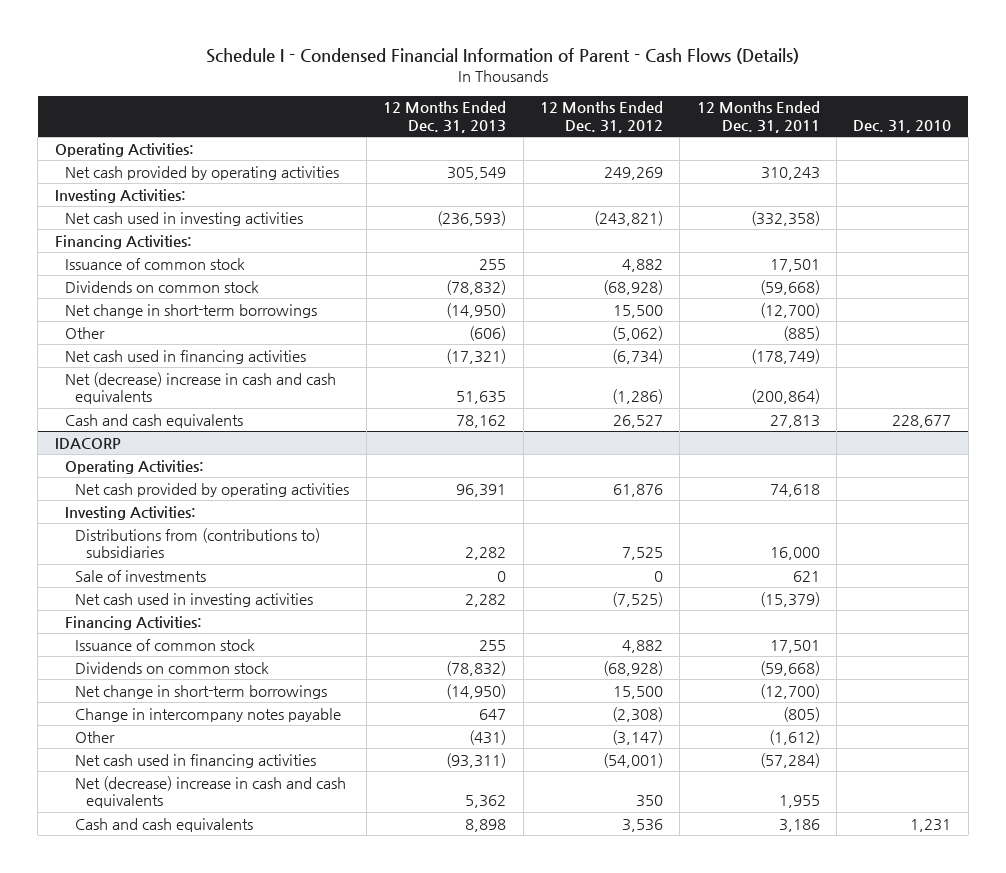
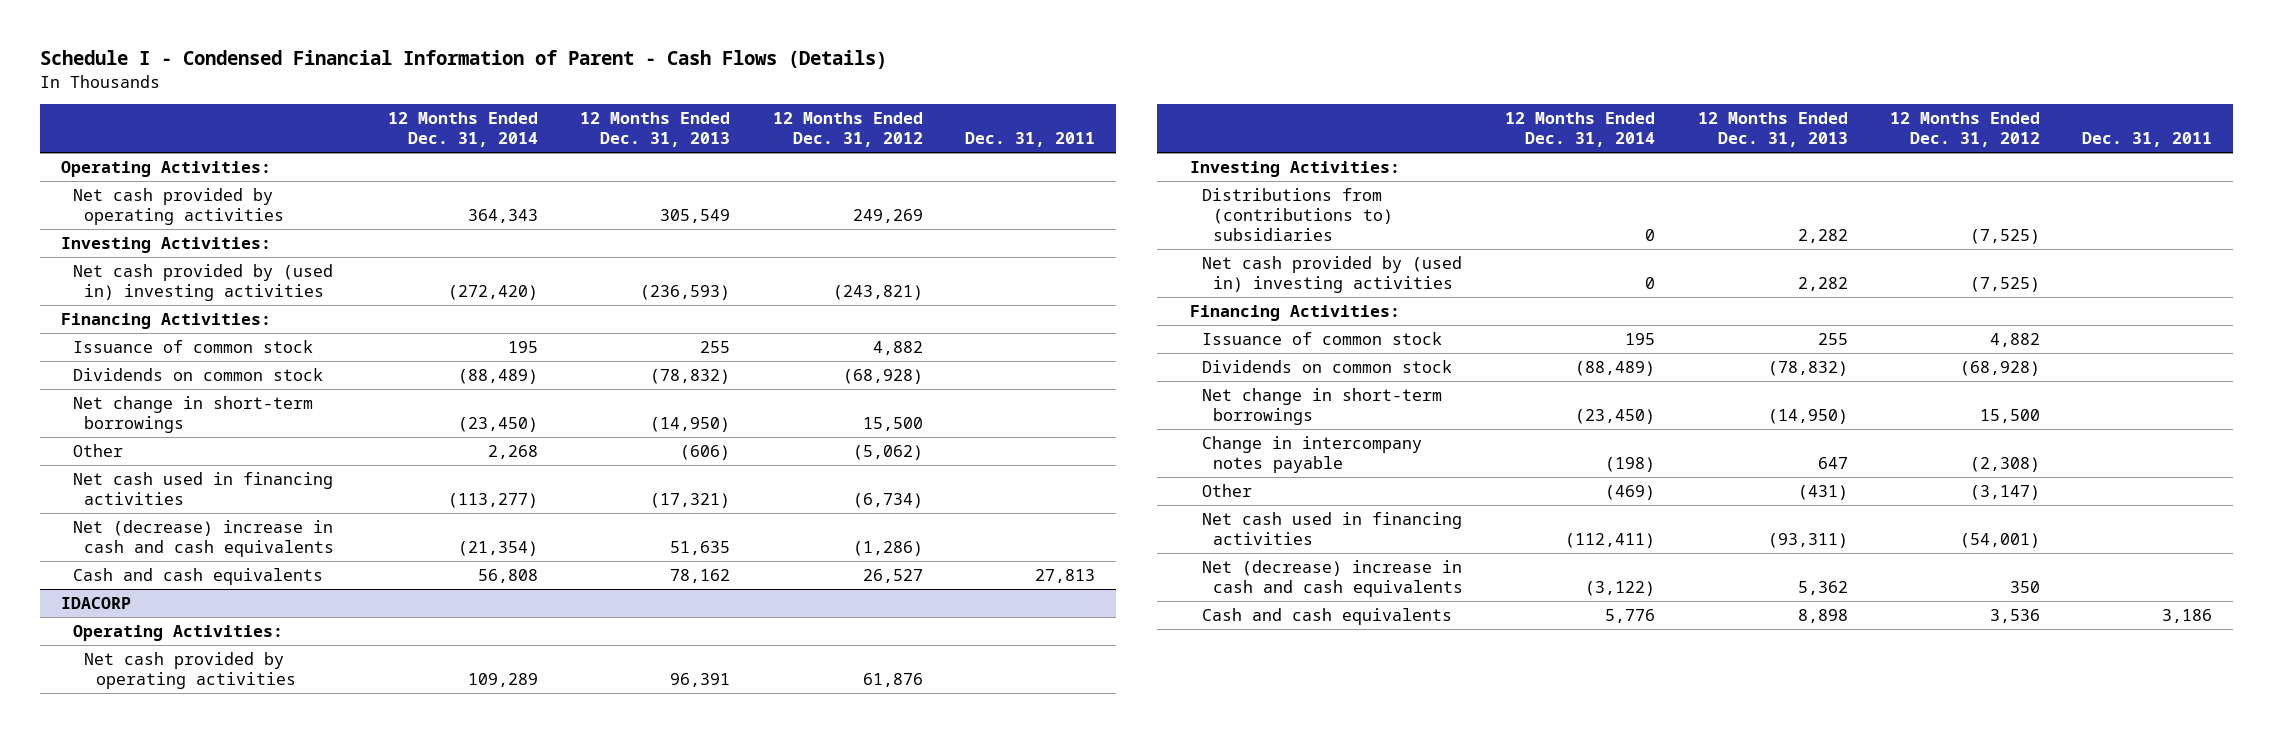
[696,101,820,133] 12 Months Ended Dec. 31, 2011 -> none
[853,119,952,133] Dec. 31, 2010 -> none
none -> [388,112,539,148] 12 Months Ended Dec. 31, 2014
none -> [964,132,1095,148] Dec. 31, 2011
[64,211,303,226] Net cash used in investing activities -> [72,263,333,302] Net cash provided by (used in) investing activities
[75,569,207,582] Sale of investments -> none
[621,547,663,561] 7,525 -> [1969,229,2040,245] (7,525)
[75,592,314,607] Net cash used in investing activities -> [1201,255,1462,294] Net cash provided by (used in) investing activities

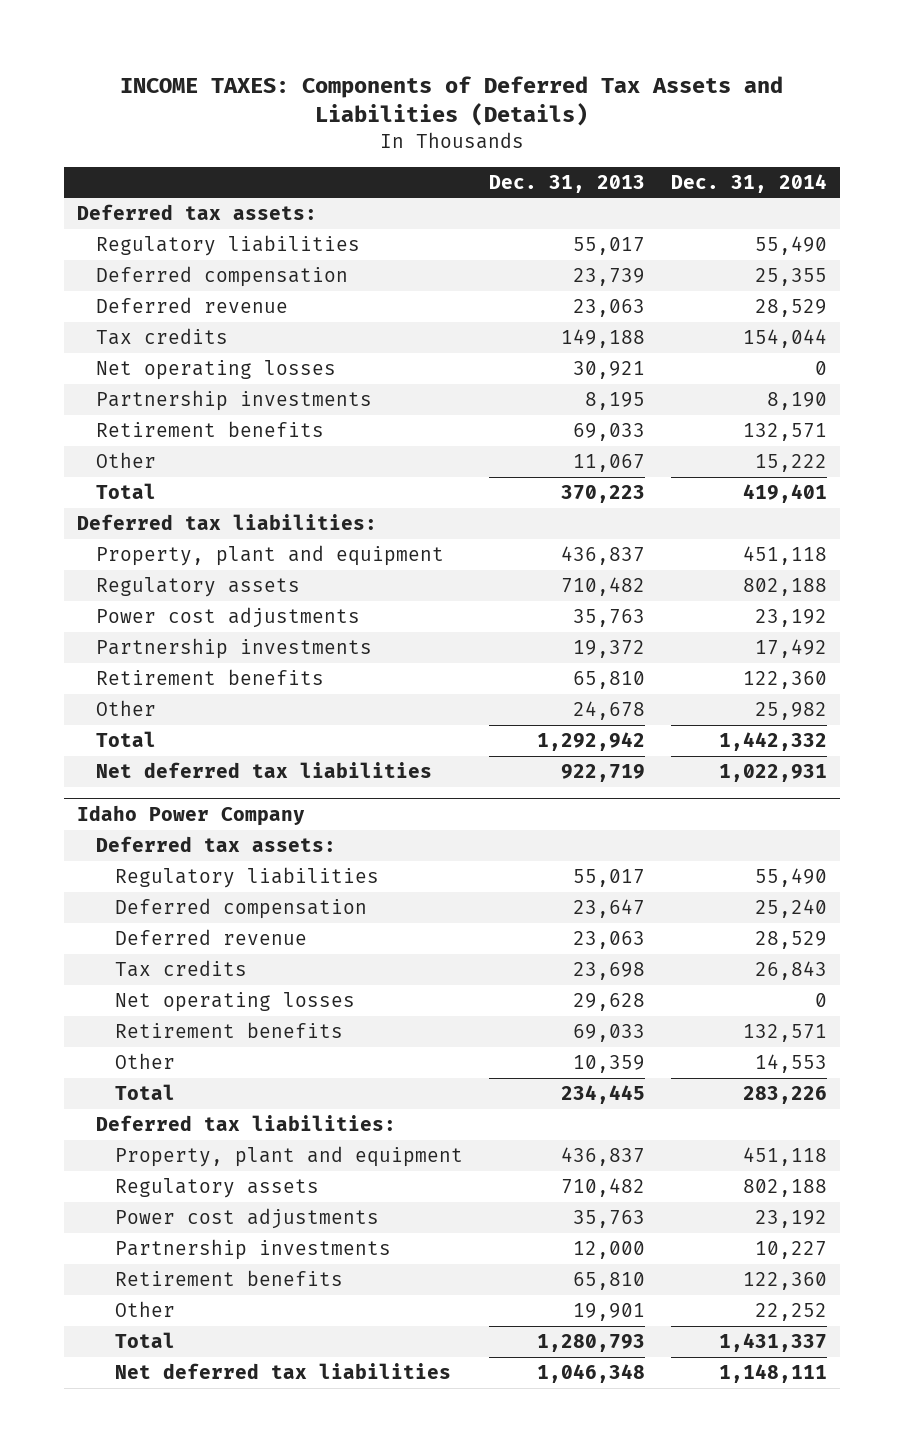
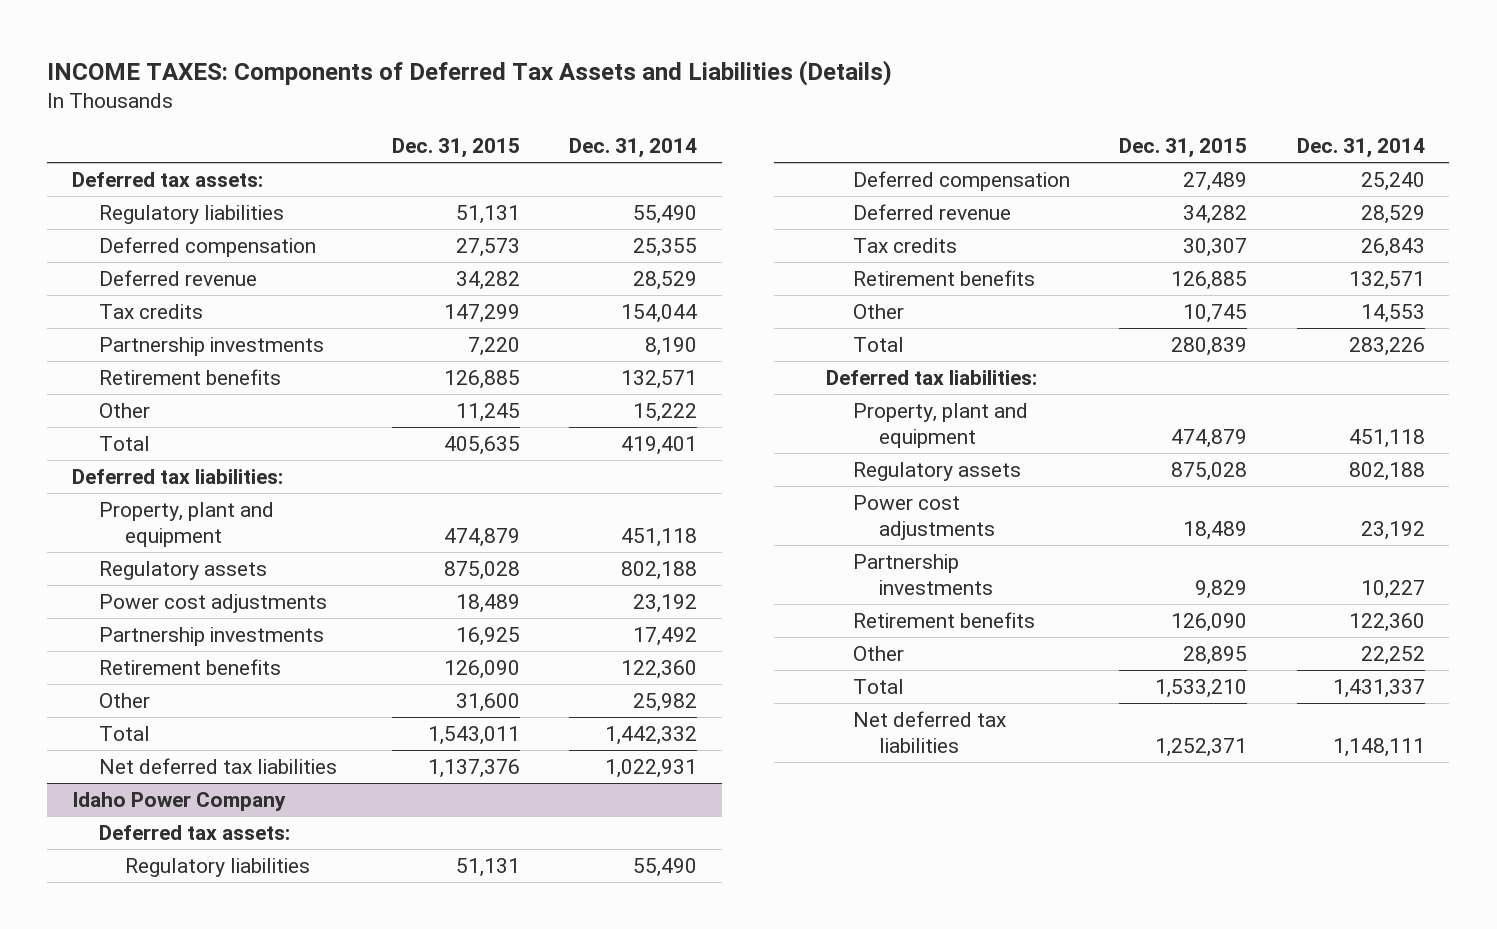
[488,174,645,193] Dec. 31, 2013 -> none
none -> [391,138,520,159] Dec. 31, 2015
[95,359,336,380] Net operating losses -> none
[114,991,355,1012] Net operating losses -> none

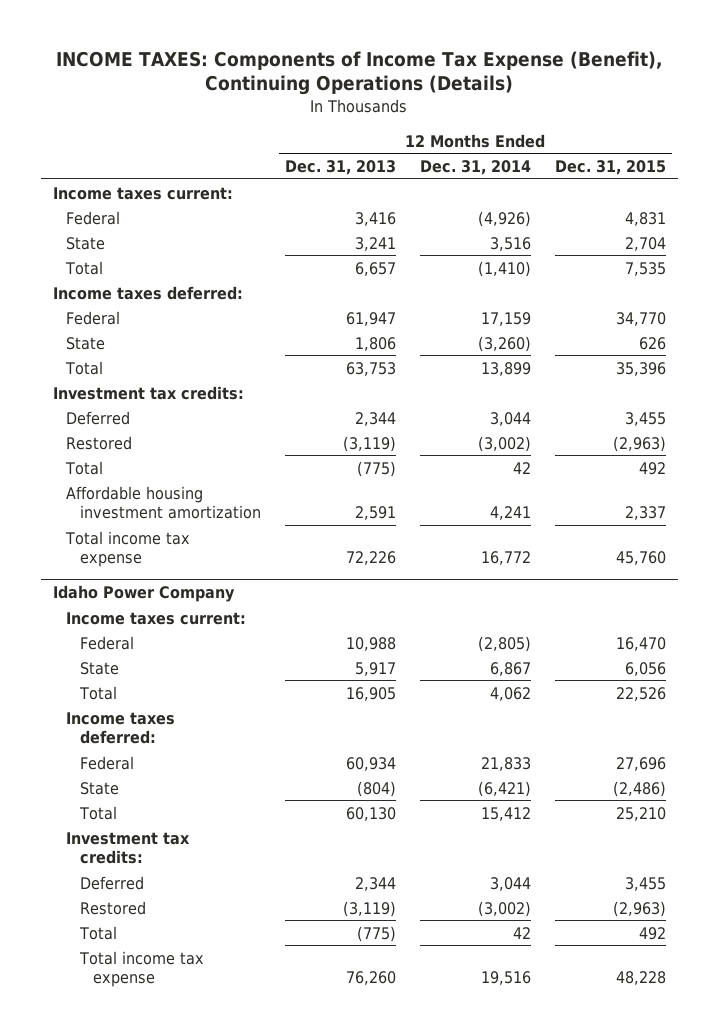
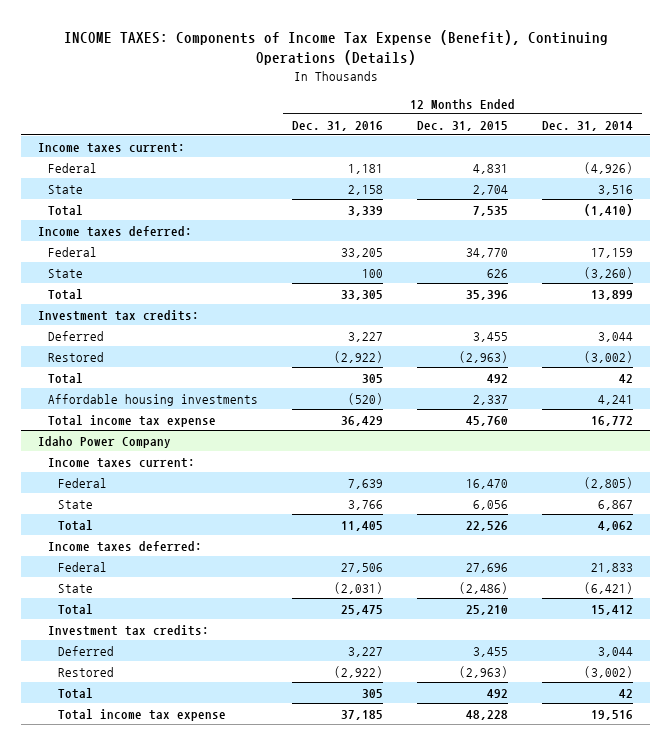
[284,160,396,176] Dec. 31, 2013 -> none
none -> [291,120,383,131] Dec. 31, 2016
[66,485,261,520] Affordable housing investment amortization -> [47,393,258,406] Affordable housing investments

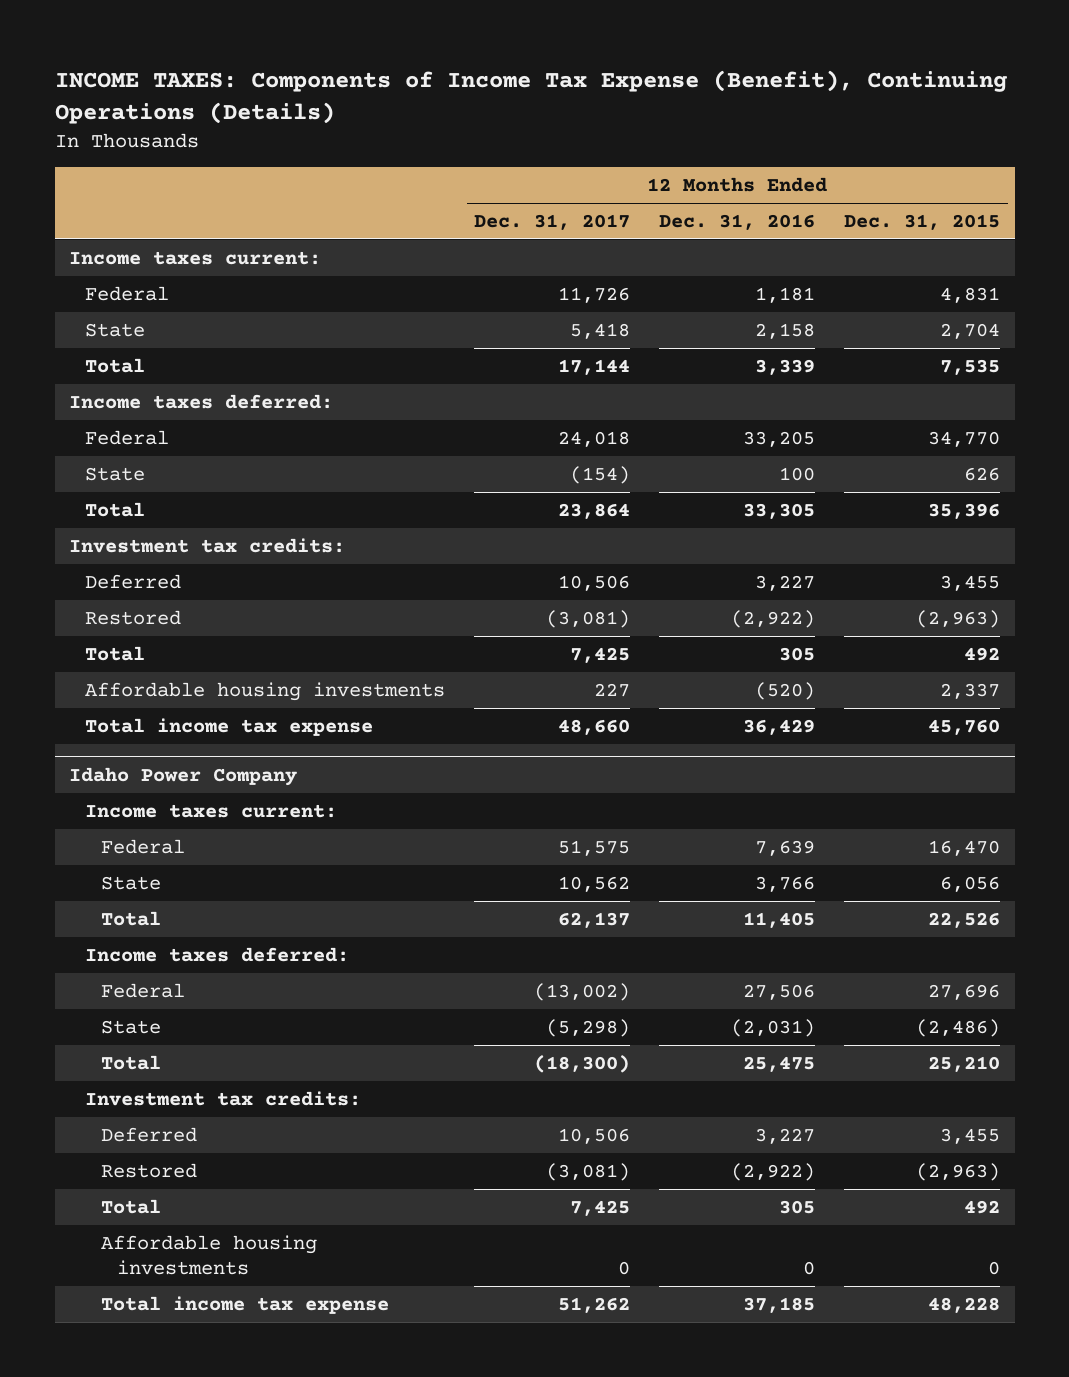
[542,120,634,131] Dec. 31, 2014 -> none
none -> [474,213,631,230] Dec. 31, 2017
none -> [100,1234,317,1276] Affordable housing investments

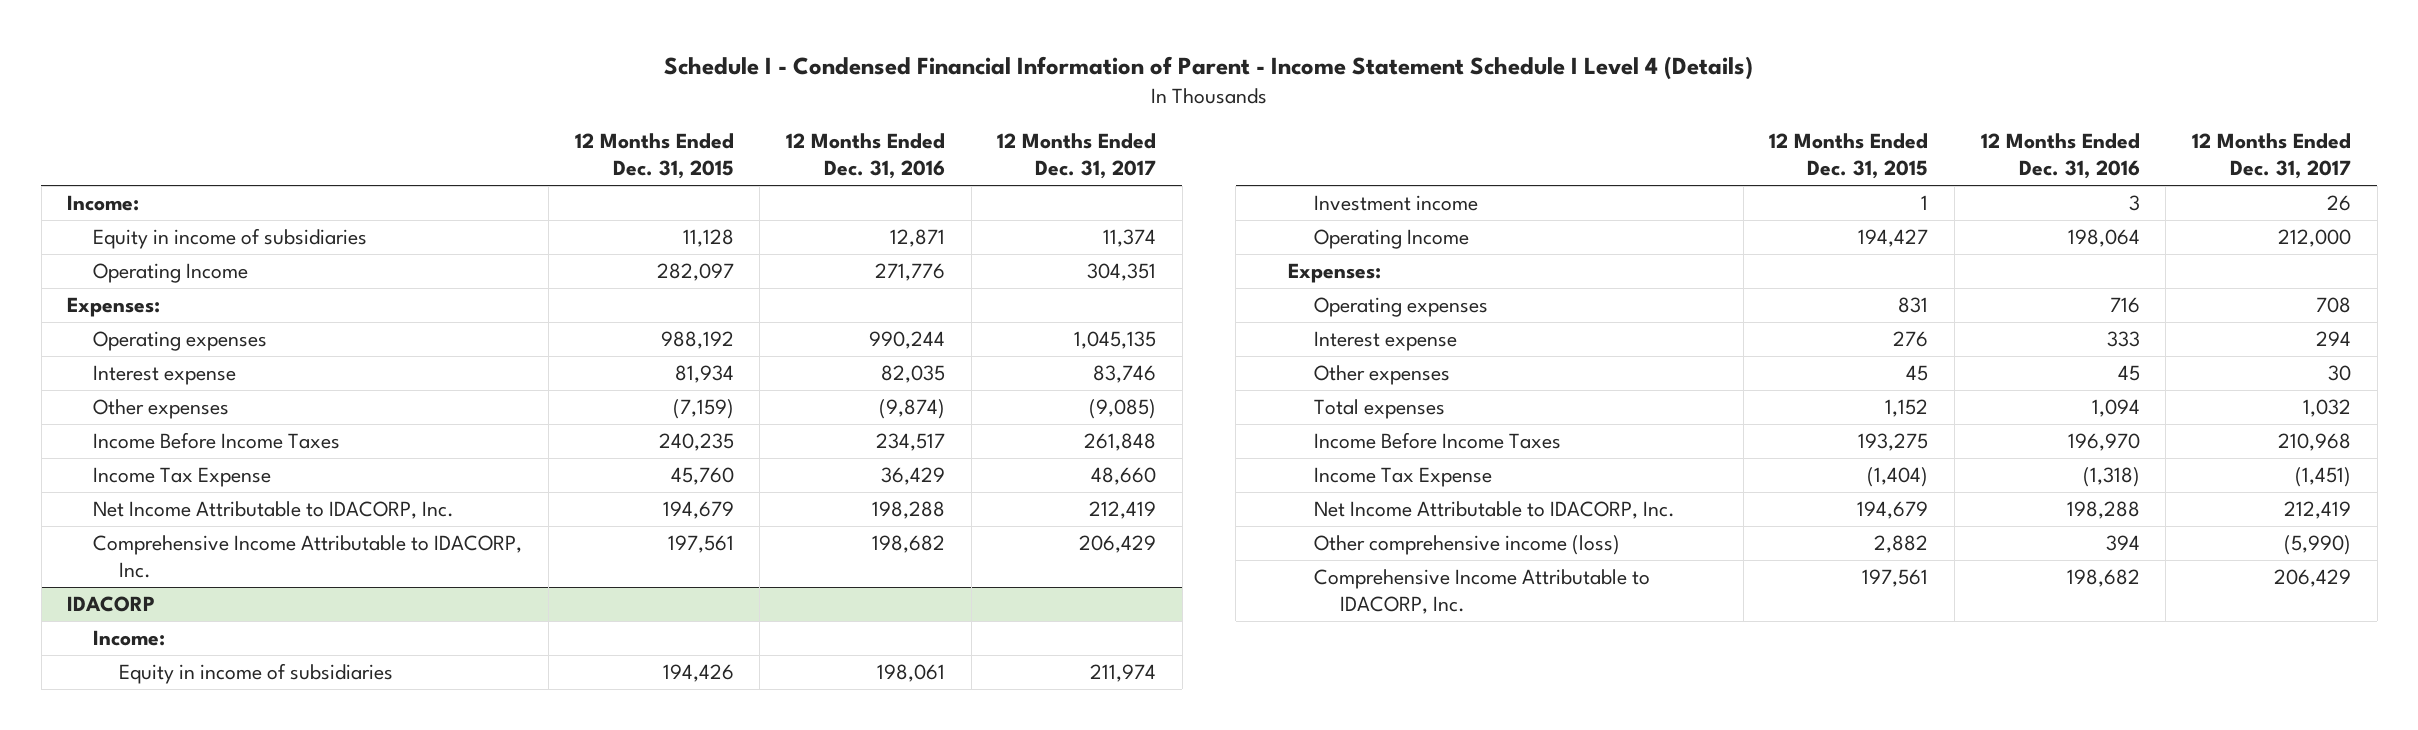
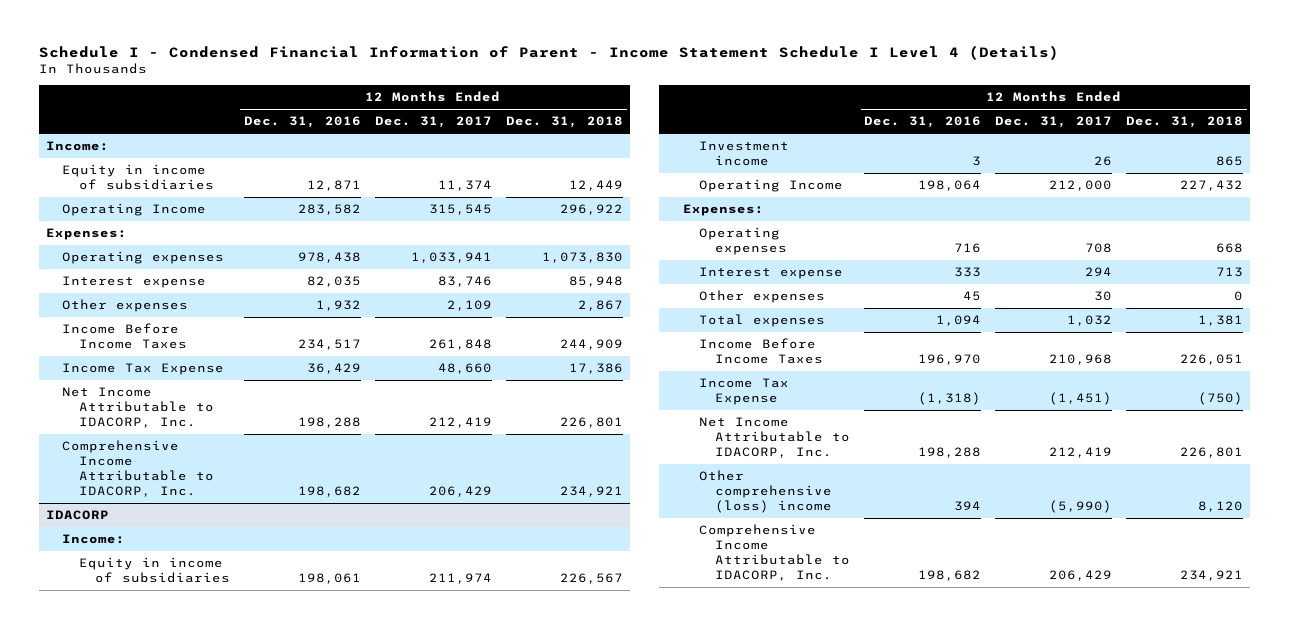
[574,133,734,180] 12 Months Ended Dec. 31, 2015 -> none
none -> [505,116,623,129] Dec. 31, 2018
[874,262,945,281] 271,776 -> [297,204,361,216] 283,582
[1087,262,1157,281] 304,351 -> [428,204,492,216] 315,545
[868,330,945,349] 990,244 -> [297,252,361,264] 978,438
[1074,330,1157,349] 1,045,135 -> [410,252,492,264] 1,033,941
[878,398,945,419] (9,874) -> [315,300,361,312] 1,932
[1089,398,1157,419] (9,085) -> [446,300,492,312] 2,109
[1313,534,1620,555] Other comprehensive income (loss) -> [698,470,832,513] Other comprehensive (loss) income

